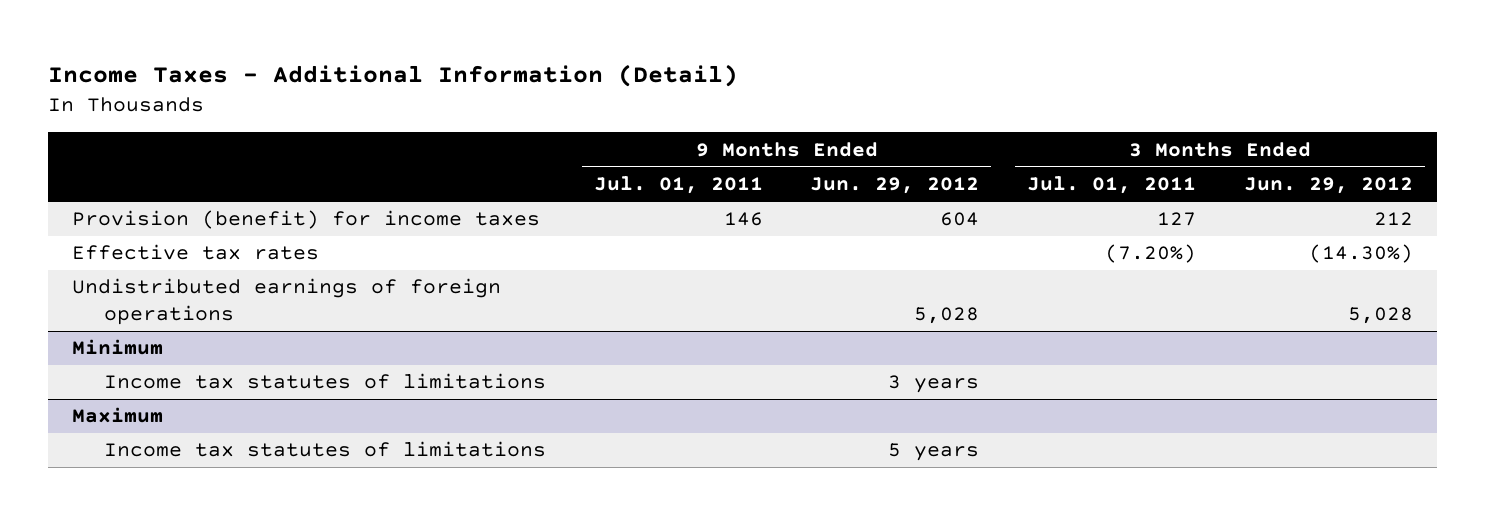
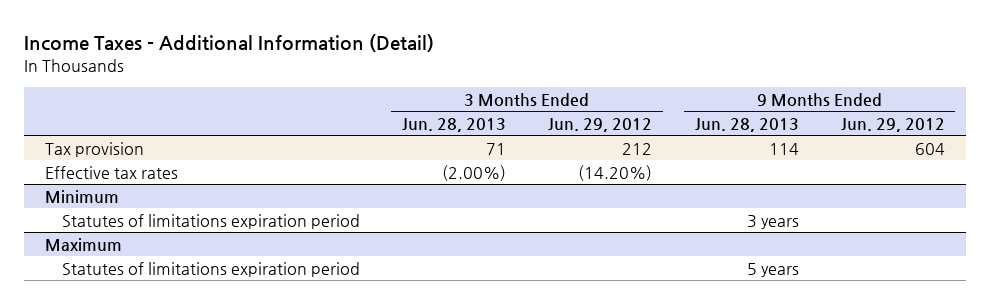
[593,176,763,195] Jul. 01, 2011 -> none
[1027,176,1197,195] Jul. 01, 2011 -> none
none -> [402,117,507,132] Jun. 28, 2013
none -> [694,117,799,132] Jun. 28, 2013
[72,278,502,326] Undistributed earnings of foreign operations -> none
[72,210,541,230] Provision (benefit) for income taxes -> [44,141,144,157] Tax provision
[1308,244,1413,264] (14.30%) -> [578,164,653,181] (14.20%)
[104,373,547,390] Income tax statutes of limitations -> none
none -> [61,213,360,229] Statutes of limitations expiration period
[104,441,547,458] Income tax statutes of limitations -> none
none -> [61,261,360,277] Statutes of limitations expiration period

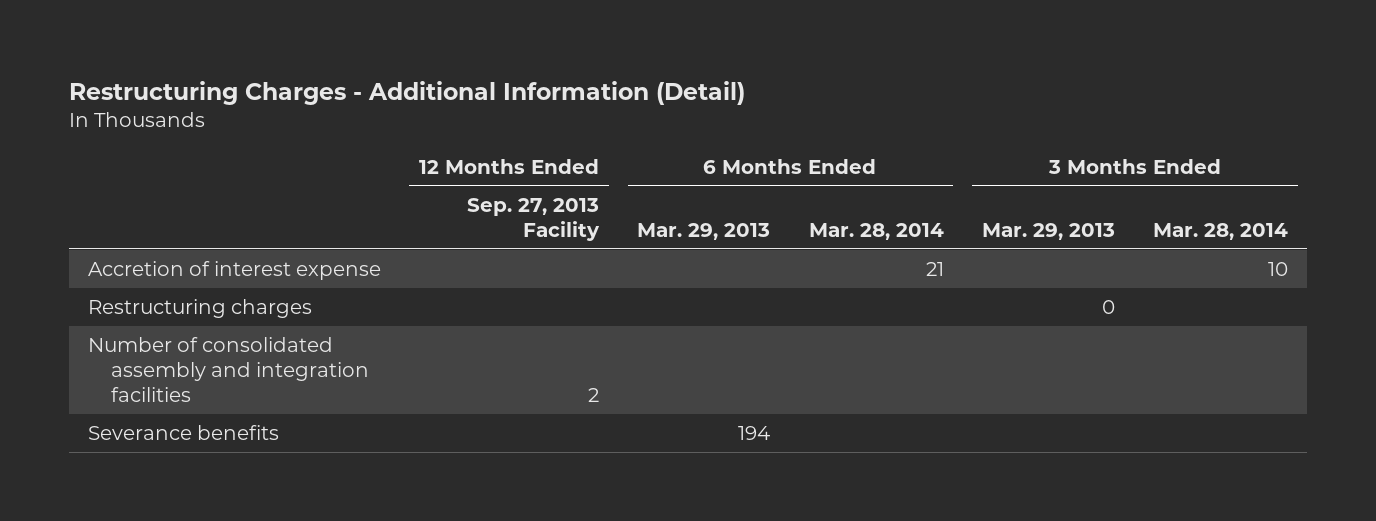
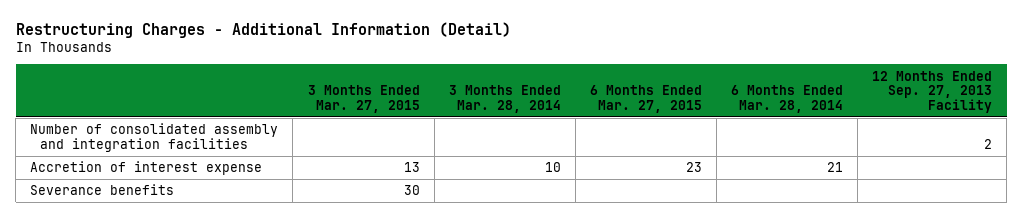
[637,222,771,240] Mar. 29, 2013 -> none
[981,222,1115,240] Mar. 29, 2013 -> none
none -> [307,85,420,113] 3 Months Ended Mar. 27, 2015
none -> [589,85,702,113] 6 Months Ended Mar. 27, 2015
[87,299,312,319] Restructuring charges -> none
[87,261,381,281] Accretion of interest expense -> [30,161,263,176] Accretion of interest expense

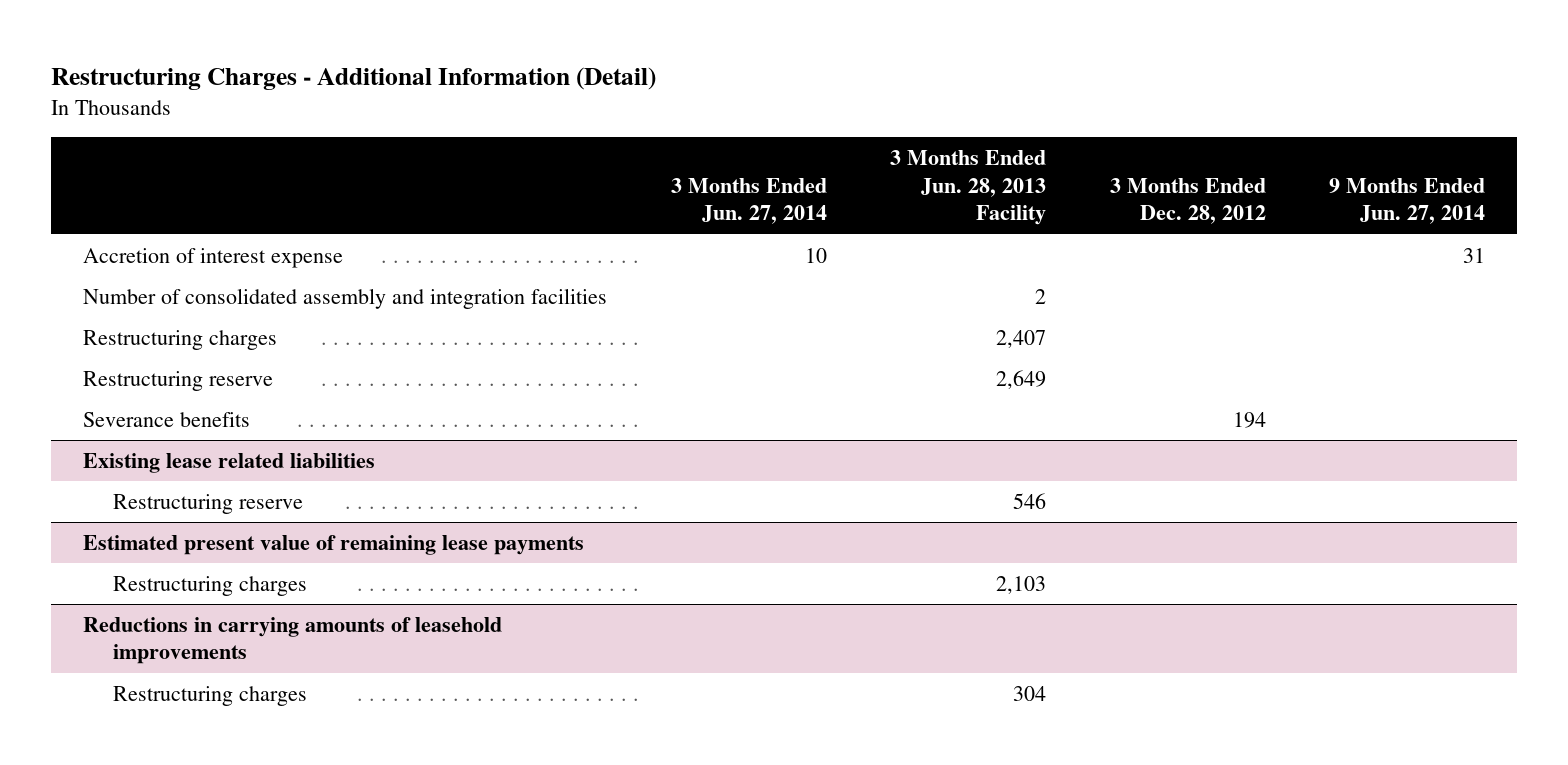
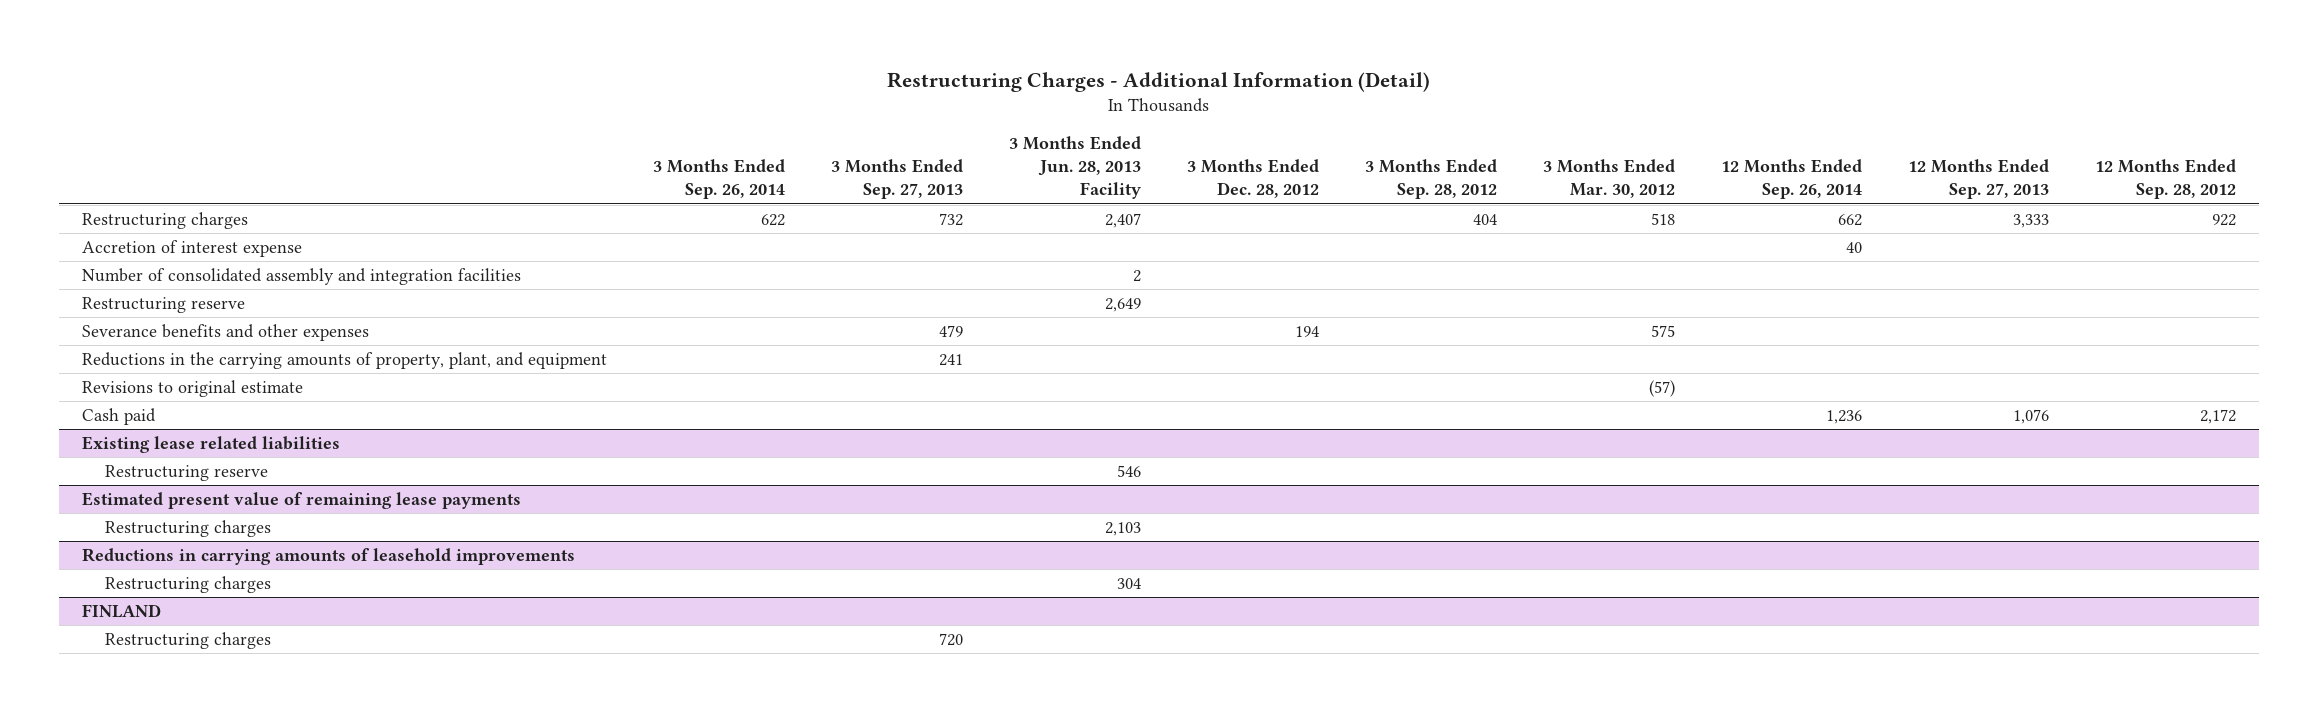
[670,177,827,225] 3 Months Ended Jun. 27, 2014 -> none
[1329,177,1486,225] 9 Months Ended Jun. 27, 2014 -> none
none -> [652,159,785,200] 3 Months Ended Sep. 26, 2014
none -> [830,159,963,200] 3 Months Ended Sep. 27, 2013
none -> [1365,159,1498,200] 3 Months Ended Sep. 28, 2012
none -> [1543,159,1676,199] 3 Months Ended Mar. 30, 2012
none -> [1721,159,1863,200] 12 Months Ended Sep. 26, 2014
none -> [1908,159,2050,200] 12 Months Ended Sep. 27, 2013
none -> [2095,159,2237,200] 12 Months Ended Sep. 28, 2012
[83,329,278,350] Restructuring charges -> [81,212,248,230] Restructuring charges
[83,411,251,427] Severance benefits -> [81,324,369,342] Severance benefits and other expenses
none -> [81,352,607,370] Reductions in the carrying amounts of property, plant, and equipment
none -> [81,380,303,398] Revisions to original estimate
none -> [81,408,156,426] Cash paid
none -> [81,604,161,619] FINLAND
none -> [105,632,272,650] Restructuring charges

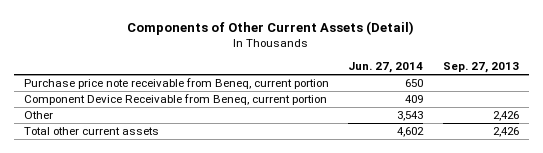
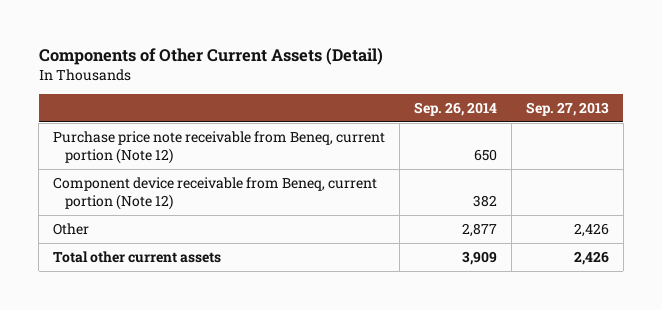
[348,62,424,74] Jun. 27, 2014 -> none
none -> [414,102,498,117] Sep. 26, 2014
[23,77,329,89] Purchase price note receivable from Beneq, current portion -> [53,131,386,164] Purchase price note receivable from Beneq, current portion (Note 12)
[23,93,327,105] Component Device Receivable from Beneq, current portion -> [53,177,378,210] Component device receivable from Beneq, current portion (Note 12)

